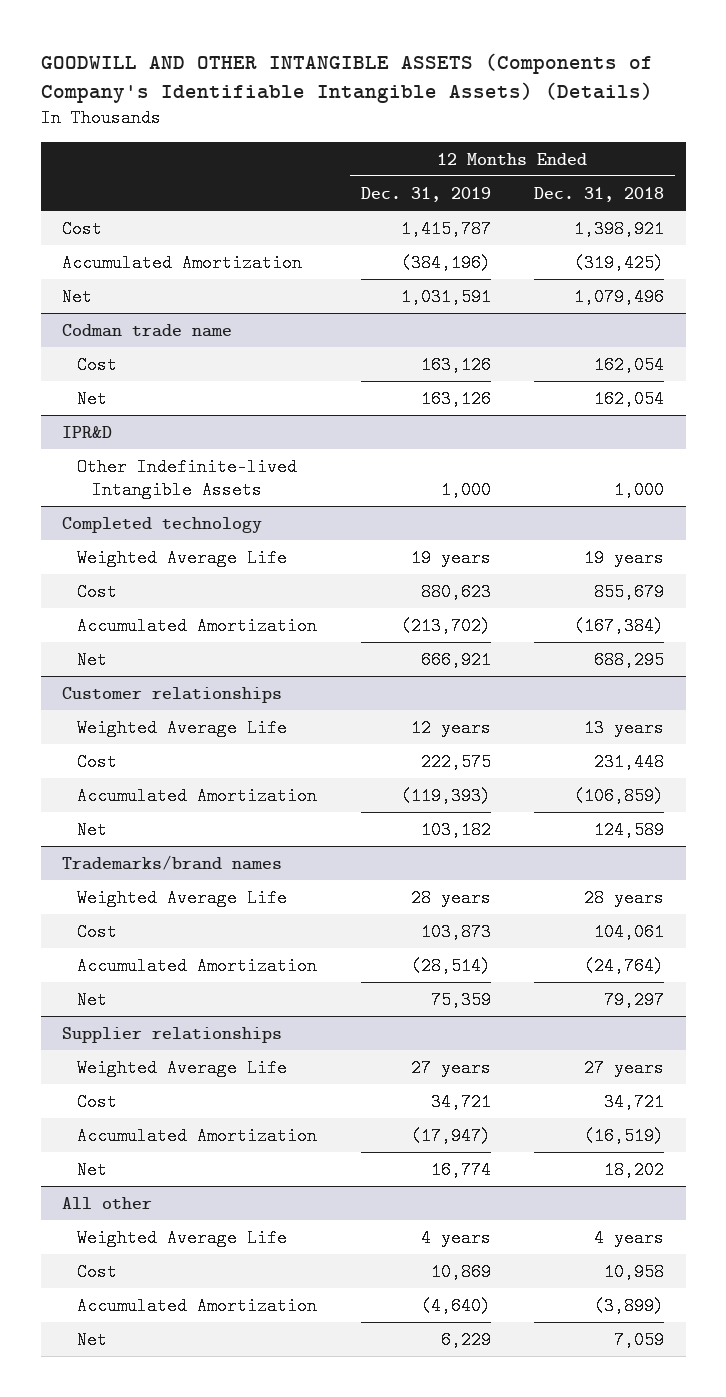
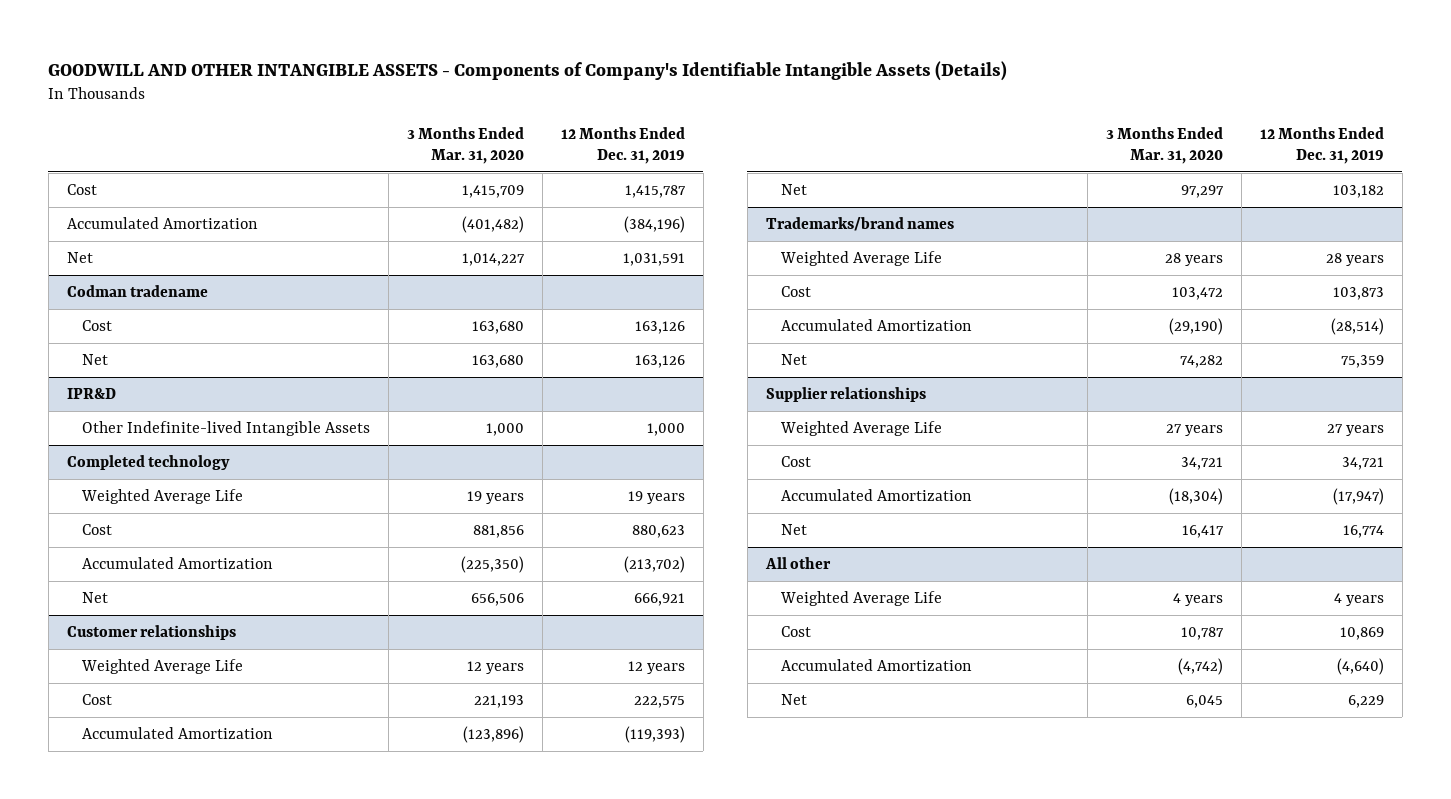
[40,53,653,104] GOODWILL AND OTHER INTANGIBLE ASSETS (Components of Company's Identifiable Intangible Assets) (Details) -> [48,60,1008,81] GOODWILL AND OTHER INTANGIBLE ASSETS - Components of Company's Identifiable Intangible Assets (Details)
[534,186,665,202] Dec. 31, 2018 -> none
none -> [406,127,524,164] 3 Months Ended Mar. 31, 2020
[62,323,233,337] Codman trade name -> [66,284,208,297] Codman tradename

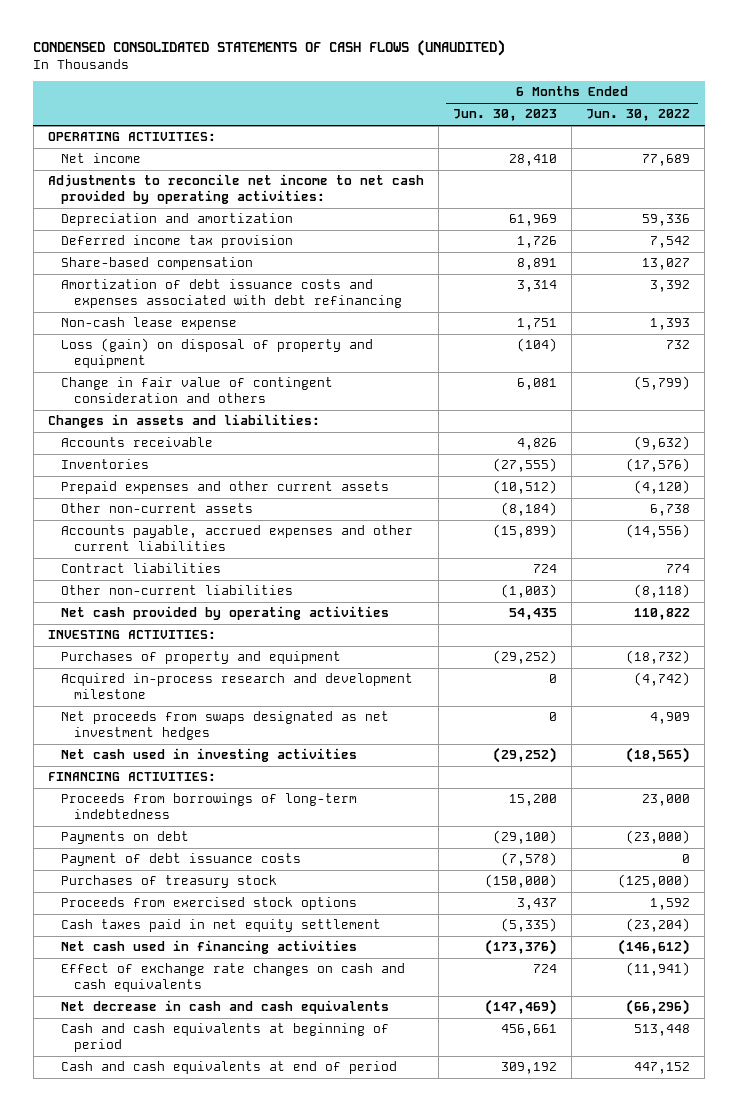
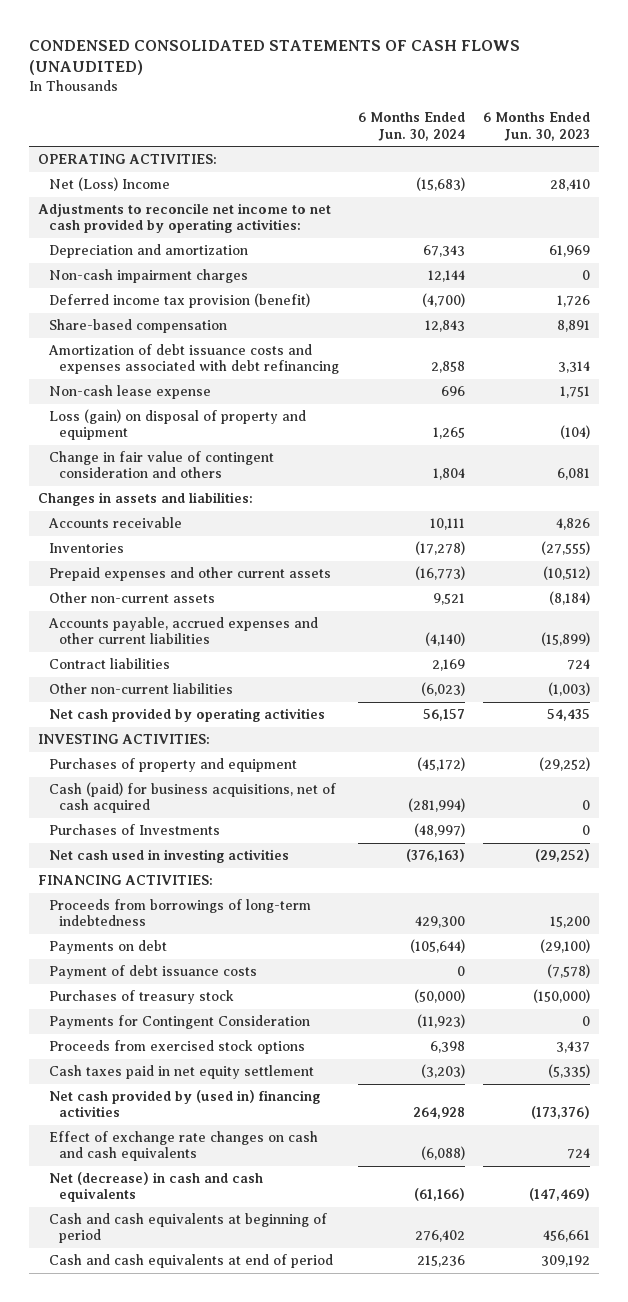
[586,109,691,122] Jun. 30, 2022 -> none
none -> [357,112,465,141] 6 Months Ended Jun. 30, 2024
[60,153,141,164] Net income -> [48,177,170,192] Net (Loss) Income
none -> [48,269,248,284] Non-cash impairment charges
[60,235,293,249] Deferred income tax provision -> [48,293,310,309] Deferred income tax provision (benefit)
[60,673,413,700] Acquired in-process research and development milestone -> none
[60,711,389,741] Net proceeds from swaps designated as net investment hedges -> none
none -> [48,782,336,814] Cash (paid) for business acquisitions, net of cash acquired
none -> [48,824,220,836] Purchases of Investments
none -> [48,1015,310,1030] Payments for Contingent Consideration
[60,940,357,955] Net cash used in financing activities -> [48,1090,320,1118] Net cash provided by (used in) financing activities
[60,1000,389,1015] Net decrease in cash and cash equivalents -> [48,1172,263,1203] Net (decrease) in cash and cash equivalents

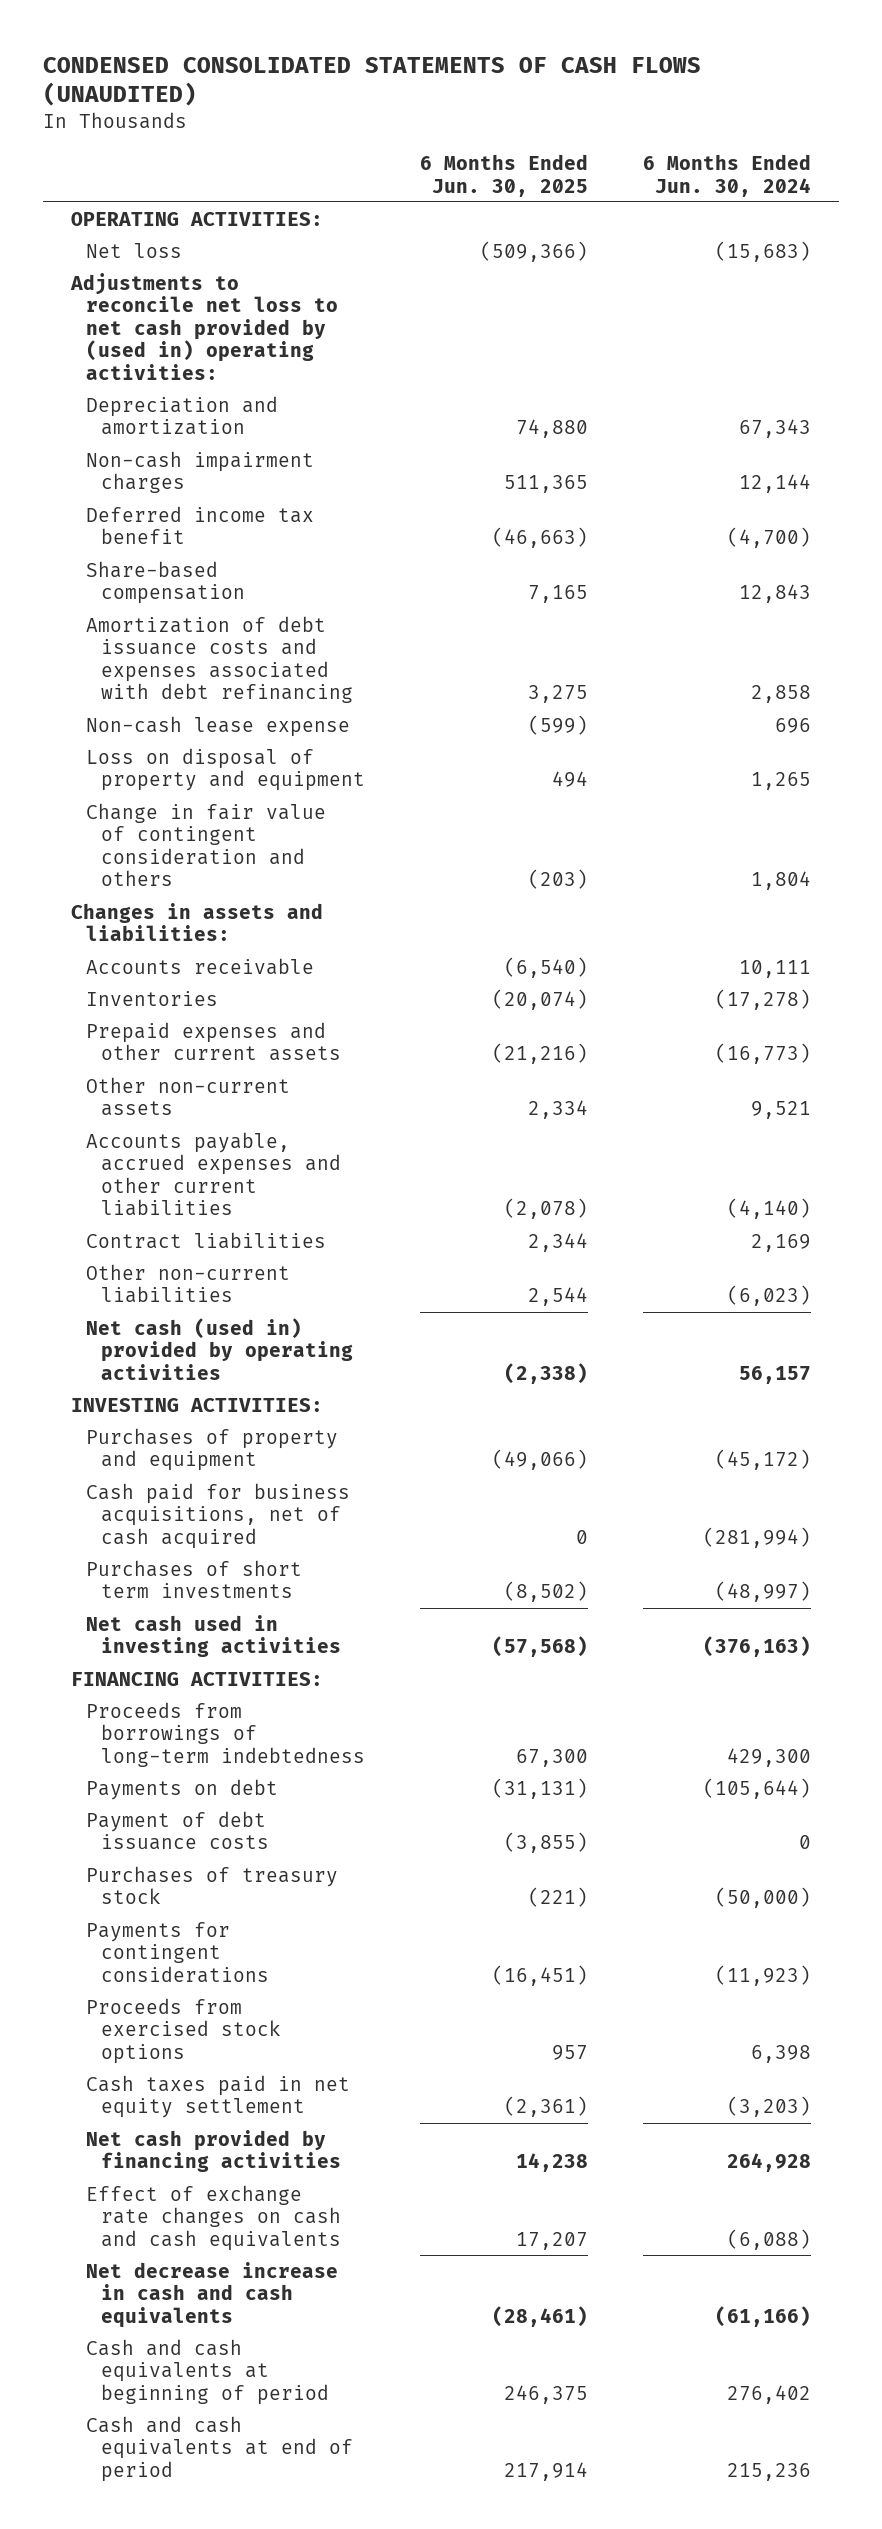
[482,112,590,141] 6 Months Ended Jun. 30, 2023 -> none
none -> [420,154,589,197] 6 Months Ended Jun. 30, 2025
[48,177,170,192] Net (Loss) Income -> [85,242,182,258] Net loss
[37,203,331,234] Adjustments to reconcile net income to net cash provided by operating activities: -> [69,272,338,380] Adjustments to reconcile net loss to net cash provided by (used in) operating activities:
[48,293,310,309] Deferred income tax provision (benefit) -> [85,505,314,545] Deferred income tax benefit
[48,409,306,441] Loss (gain) on disposal of property and equipment -> [85,747,365,792] Loss on disposal of property and equipment
[48,708,325,723] Net cash provided by operating activities -> [85,1317,353,1380] Net cash (used in) provided by operating activities
[48,782,336,814] Cash (paid) for business acquisitions, net of cash acquired -> [85,1482,350,1549] Cash paid for business acquisitions, net of cash acquired
[48,824,220,836] Purchases of Investments -> [85,1559,302,1599] Purchases of short term investments
[48,1015,310,1030] Payments for Contingent Consideration -> [85,1921,269,1983] Payments for contingent considerations
[48,1090,320,1118] Net cash provided by (used in) financing activities -> [85,2129,341,2173] Net cash provided by financing activities
[48,1172,263,1203] Net (decrease) in cash and cash equivalents -> [85,2261,338,2328] Net decrease increase in cash and cash equivalents

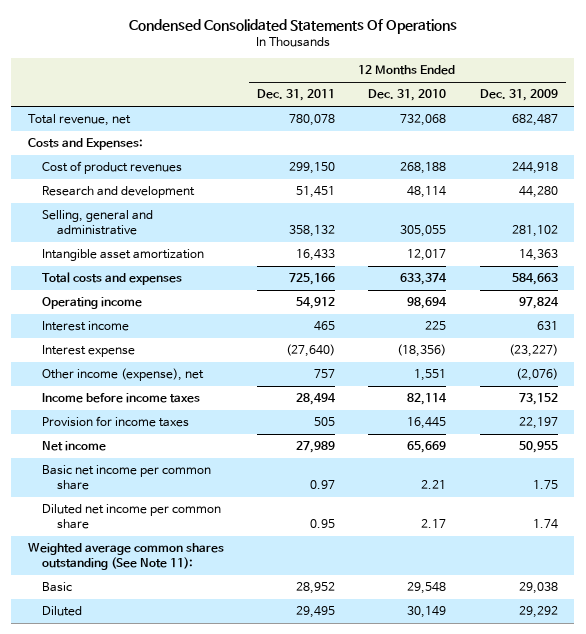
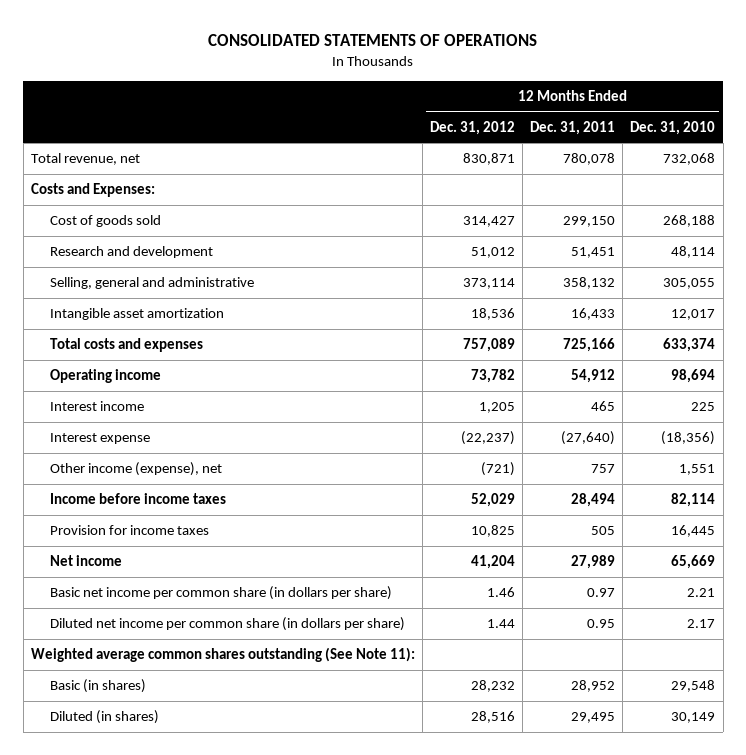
[128,19,457,35] Condensed Consolidated Statements Of Operations -> [208,34,538,47] CONSOLIDATED STATEMENTS OF OPERATIONS
[479,89,558,102] Dec. 31, 2009 -> none
none -> [430,120,516,135] Dec. 31, 2012
[42,161,183,175] Cost of product revenues -> [50,215,162,228] Cost of goods sold
[42,465,212,490] Basic net income per common share -> [50,586,393,601] Basic net income per common share (in dollars per share)
[42,504,222,529] Diluted net income per common share -> [50,617,406,632] Diluted net income per common share (in dollars per share)
[42,582,73,593] Basic -> [50,679,147,694] Basic (in shares)
[42,606,83,617] Diluted -> [50,710,160,725] Diluted (in shares)

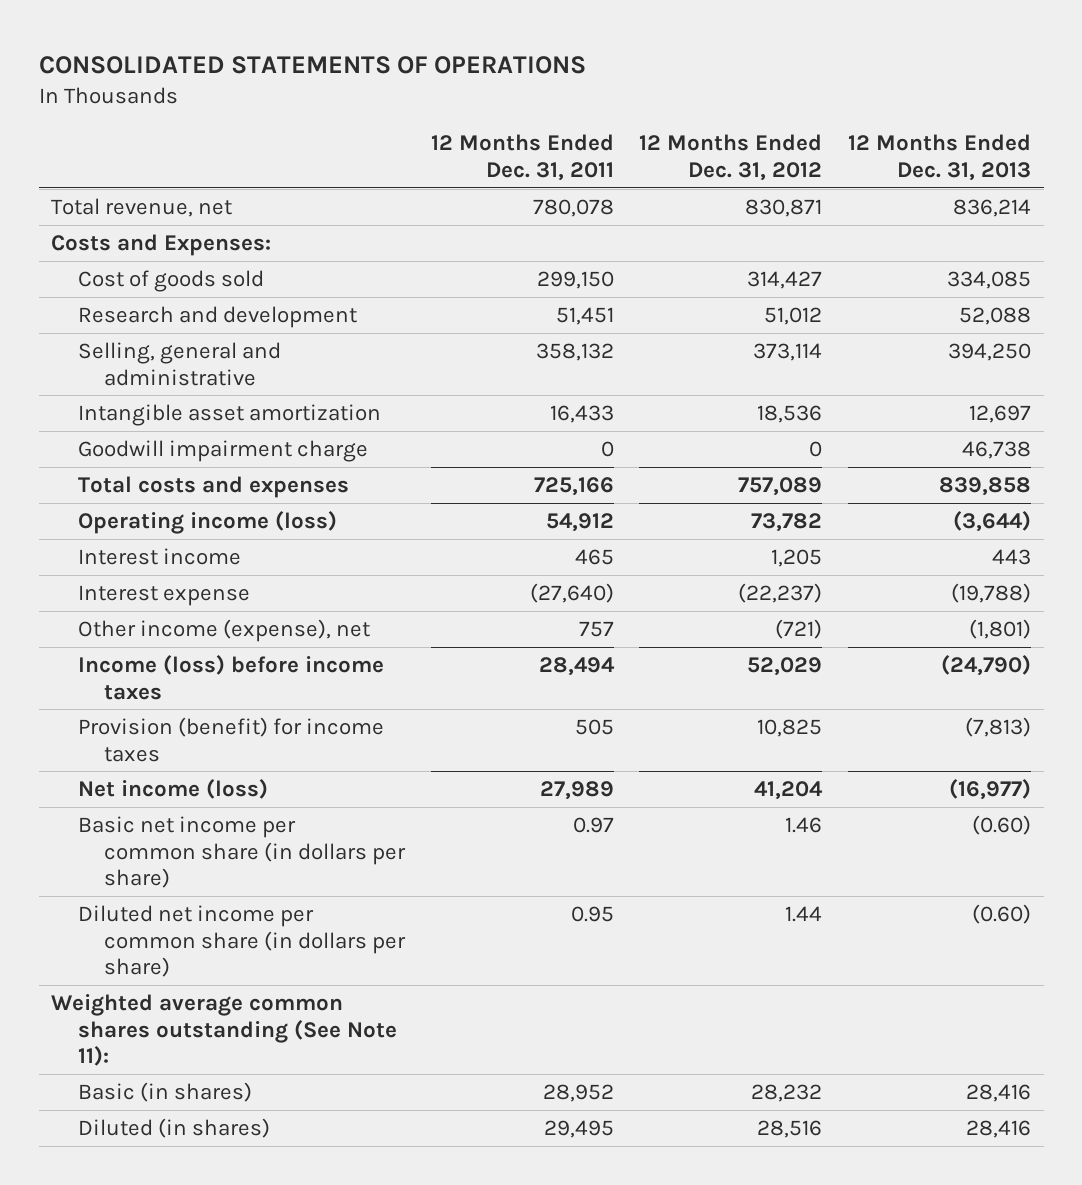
[630,120,716,135] Dec. 31, 2010 -> none
none -> [847,134,1031,182] 12 Months Ended Dec. 31, 2013
none -> [77,439,368,462] Goodwill impairment charge
[50,369,162,384] Operating income -> [77,510,337,534] Operating income (loss)
[50,493,227,505] Income before income taxes -> [77,654,384,700] Income (loss) before income taxes
[50,525,210,536] Provision for income taxes -> [77,716,384,762] Provision (benefit) for income taxes
[50,555,123,567] Net income -> [77,778,268,799] Net income (loss)

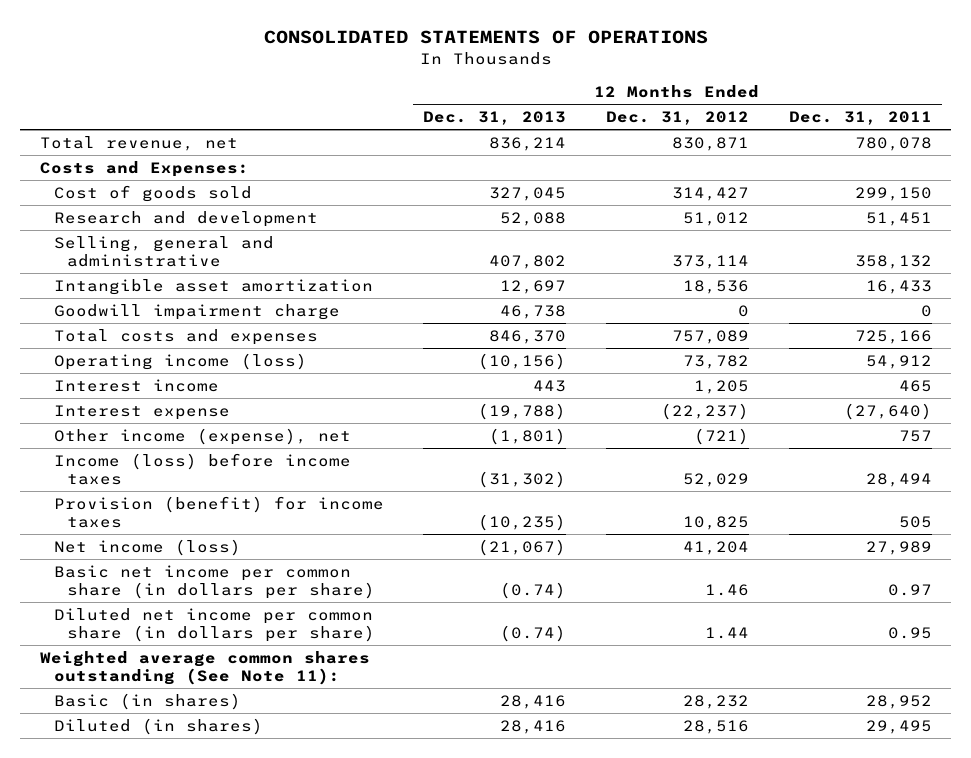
[946,270,1031,289] 334,085 -> [489,186,567,201] 327,045
[947,342,1031,361] 394,250 -> [489,255,567,270] 407,802
[938,476,1031,496] 839,858 -> [489,329,567,344] 846,370
[952,510,1031,532] (3,644) -> [478,352,567,370] (10,156)
[940,654,1031,676] (24,790) -> [478,471,567,489] (31,302)
[964,716,1031,737] (7,813) -> [478,514,567,532] (10,235)
[948,778,1031,800] (16,977) -> [478,538,567,556] (21,067)
[971,814,1031,835] (0.60) -> [500,582,567,600] (0.74)
[971,903,1031,924] (0.60) -> [500,625,567,643] (0.74)

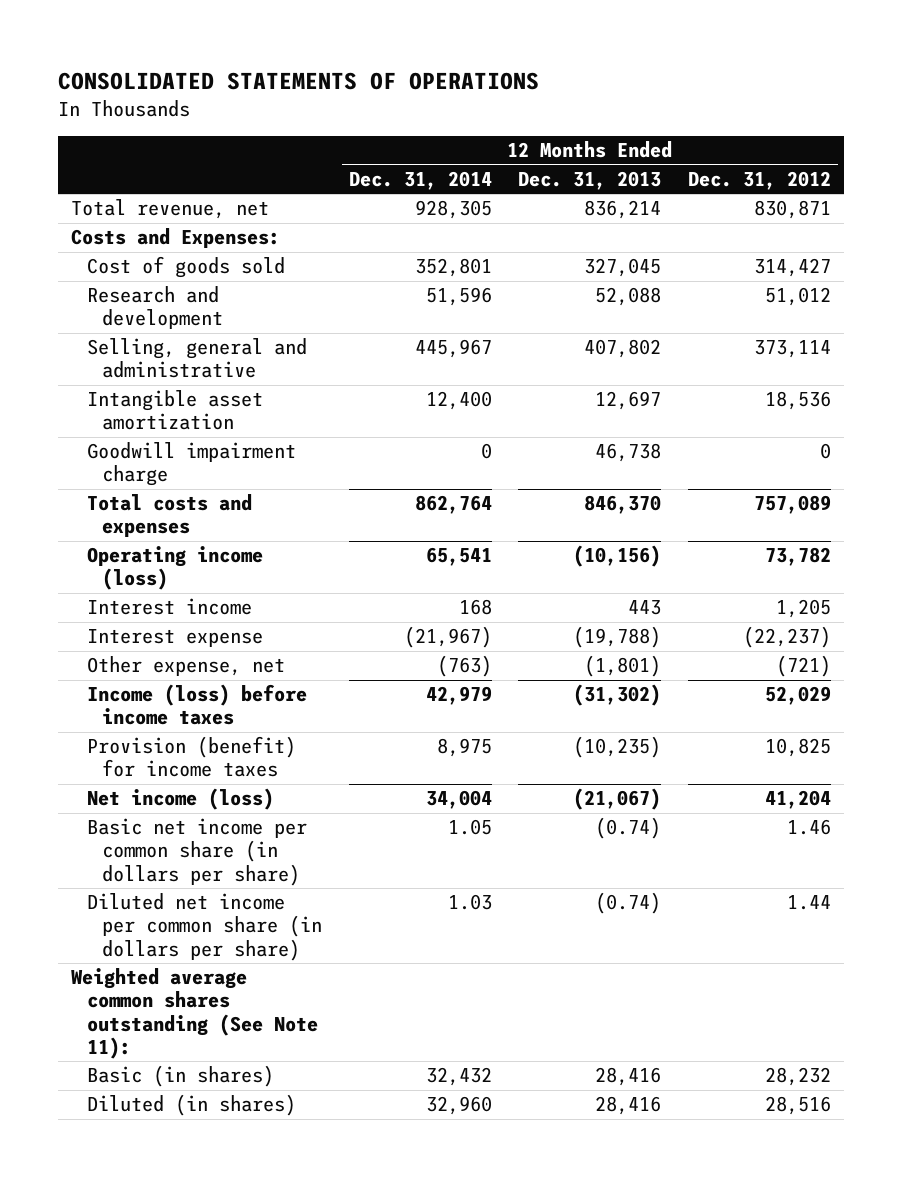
[788,110,932,125] Dec. 31, 2011 -> none
none -> [348,170,492,190] Dec. 31, 2014
[53,427,351,445] Other income (expense), net -> [86,656,285,677] Other expense, net

